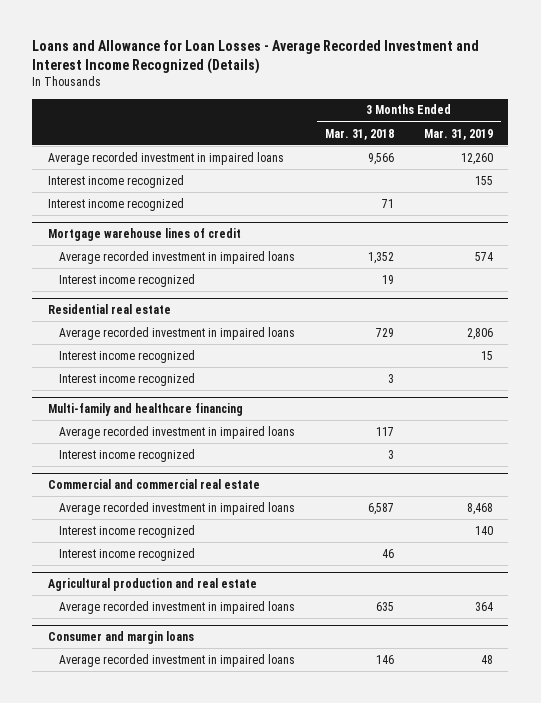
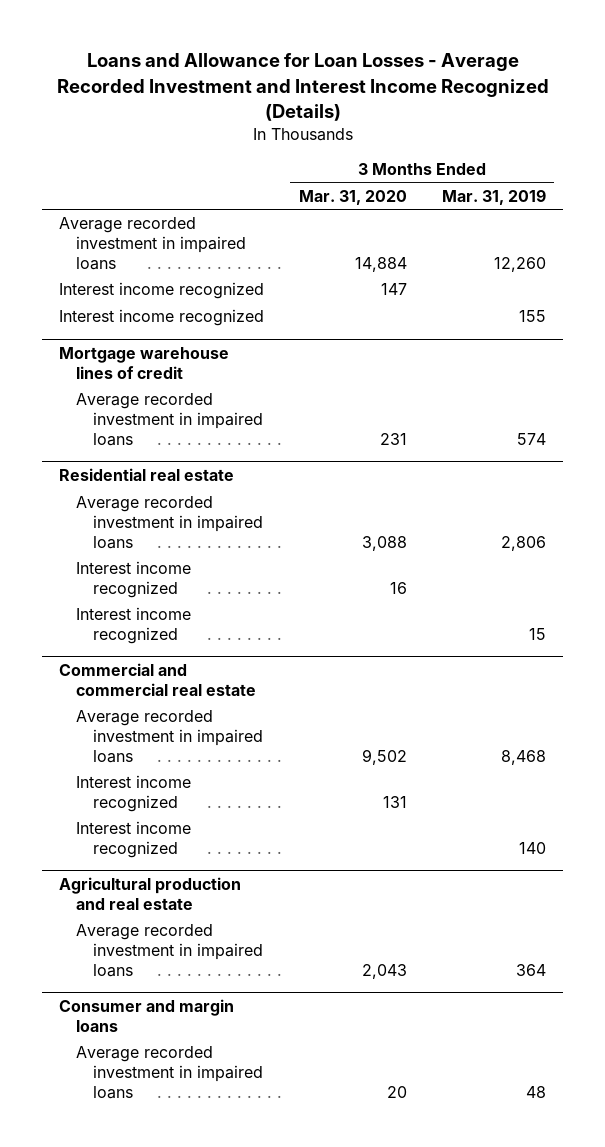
[325,128,395,140] Mar. 31, 2018 -> none
none -> [299,189,408,205] Mar. 31, 2020
[47,174,184,188] Interest income recognized -> [59,309,265,327] Interest income recognized
[58,273,195,287] Interest income recognized -> none
[47,402,243,416] Multi-family and healthcare financing -> none
[58,425,295,439] Average recorded investment in impaired loans -> none
[58,448,195,462] Interest income recognized -> none
[58,349,195,363] Interest income recognized -> [76,607,192,645] Interest income recognized
[58,524,195,538] Interest income recognized -> [76,821,192,859] Interest income recognized

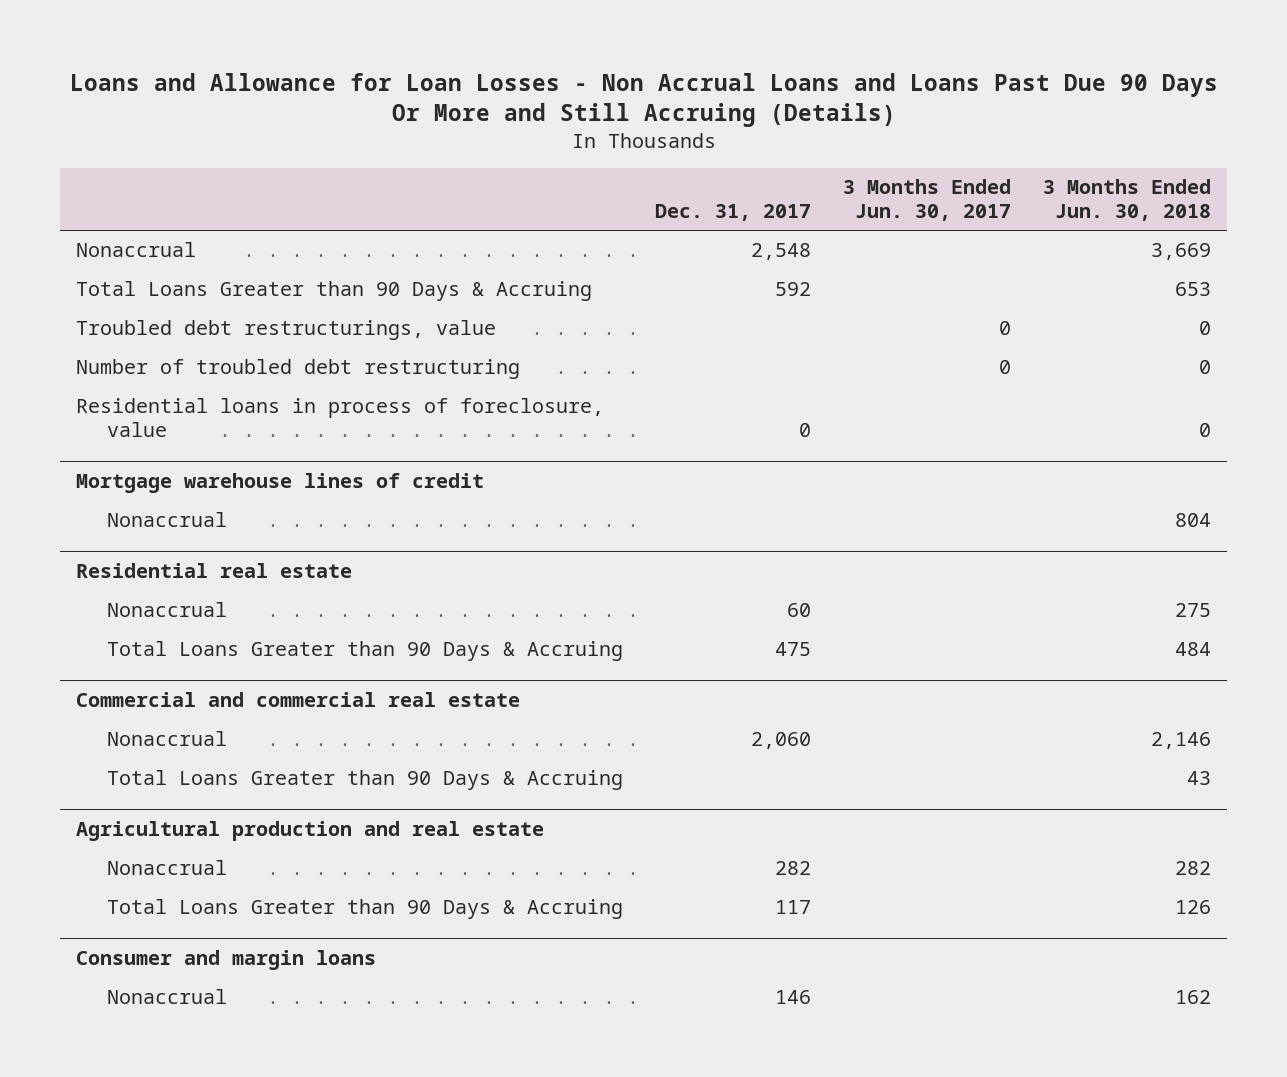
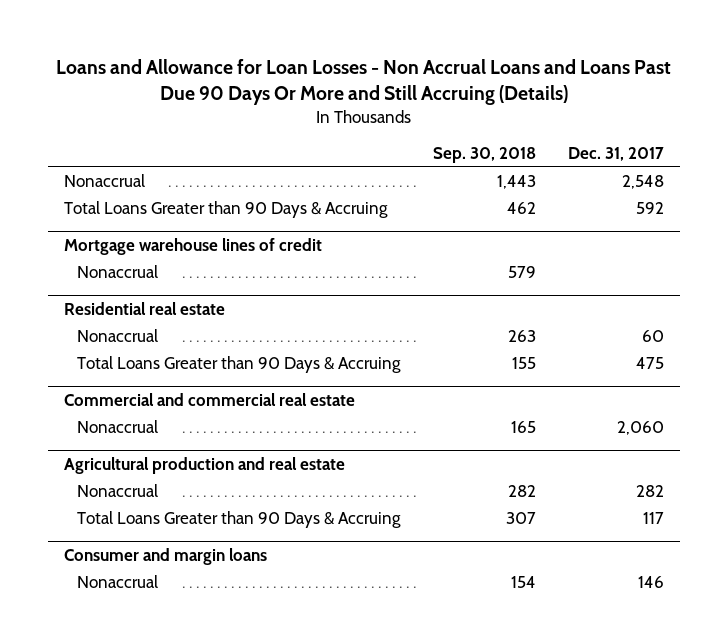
[842,179,1011,222] 3 Months Ended Jun. 30, 2017 -> none
[1042,179,1211,222] 3 Months Ended Jun. 30, 2018 -> none
none -> [432,147,536,164] Sep. 30, 2018
[76,320,497,341] Troubled debt restructurings, value -> none
[76,359,521,380] Number of troubled debt restructuring -> none
[76,398,605,438] Residential loans in process of foreclosure, value -> none
[106,770,623,791] Total Loans Greater than 90 Days & Accruing -> none

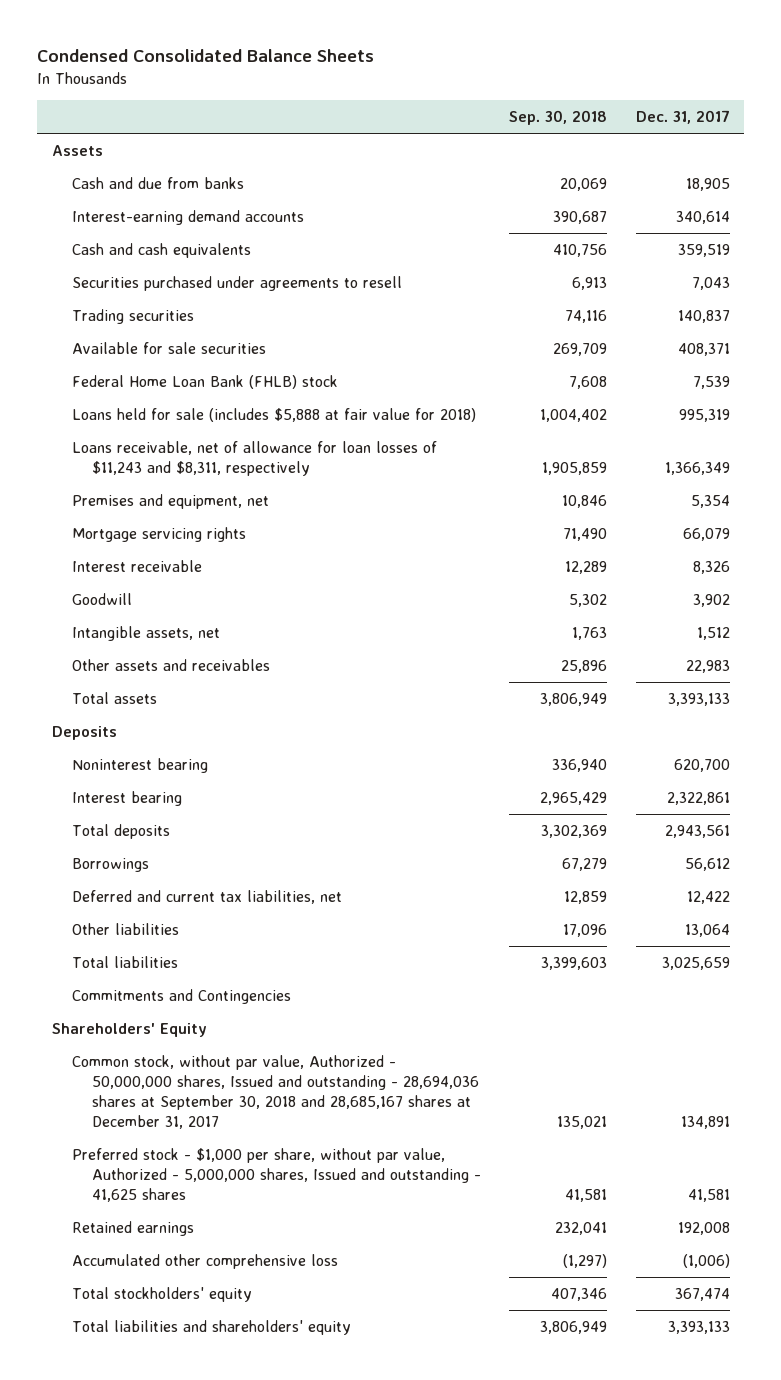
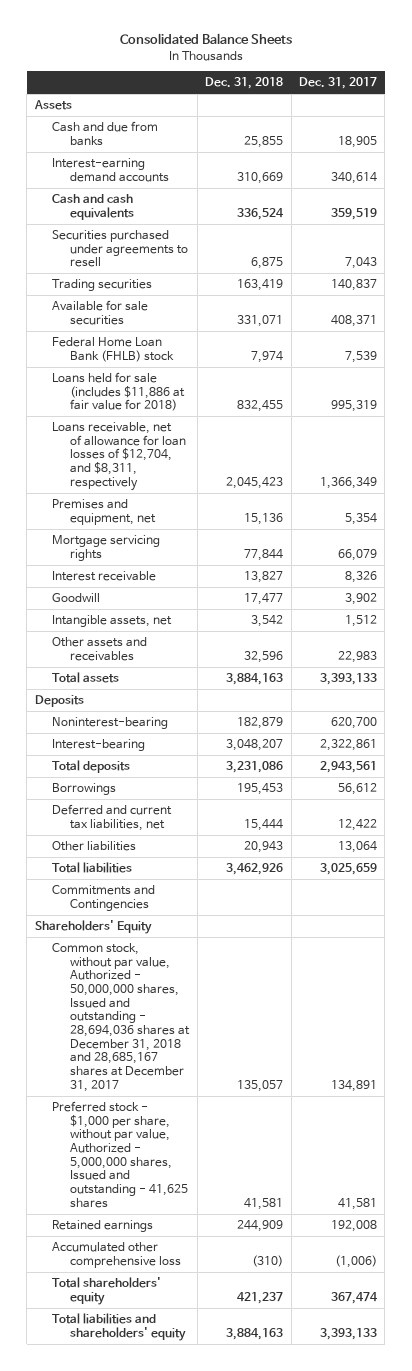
[37,49,375,63] Condensed Consolidated Balance Sheets -> [119,33,292,45] Consolidated Balance Sheets
[509,110,608,126] Sep. 30, 2018 -> none
none -> [205,77,284,90] Dec. 31, 2018
[71,407,476,422] Loans held for sale (includes $5,888 at fair value for 2018) -> [52,372,186,412] Loans held for sale (includes $11,886 at fair value for 2018)
[71,440,437,476] Loans receivable, net of allowance for loan losses of $11,243 and $8,311, respectively -> [52,422,187,491] Loans receivable, net of allowance for loan losses of $12,704, and $8,311, respectively
[71,757,208,773] Noninterest bearing -> [52,717,169,730] Noninterest-bearing
[71,790,182,806] Interest bearing -> [52,739,146,752] Interest-bearing
[71,1054,479,1129] Common stock, without par value, Authorized - 50,000,000 shares, Issued and outstanding - 28,694,036 shares at September 30, 2018 and 28,685,167 shares at December 31, 2017 -> [52,943,191,1092] Common stock, without par value, Authorized - 50,000,000 shares, Issued and outstanding - 28,694,036 shares at December 31, 2018 and 28,685,167 shares at December 31, 2017
[71,1286,252,1302] Total stockholders' equity -> [52,1277,162,1305] Total shareholders' equity

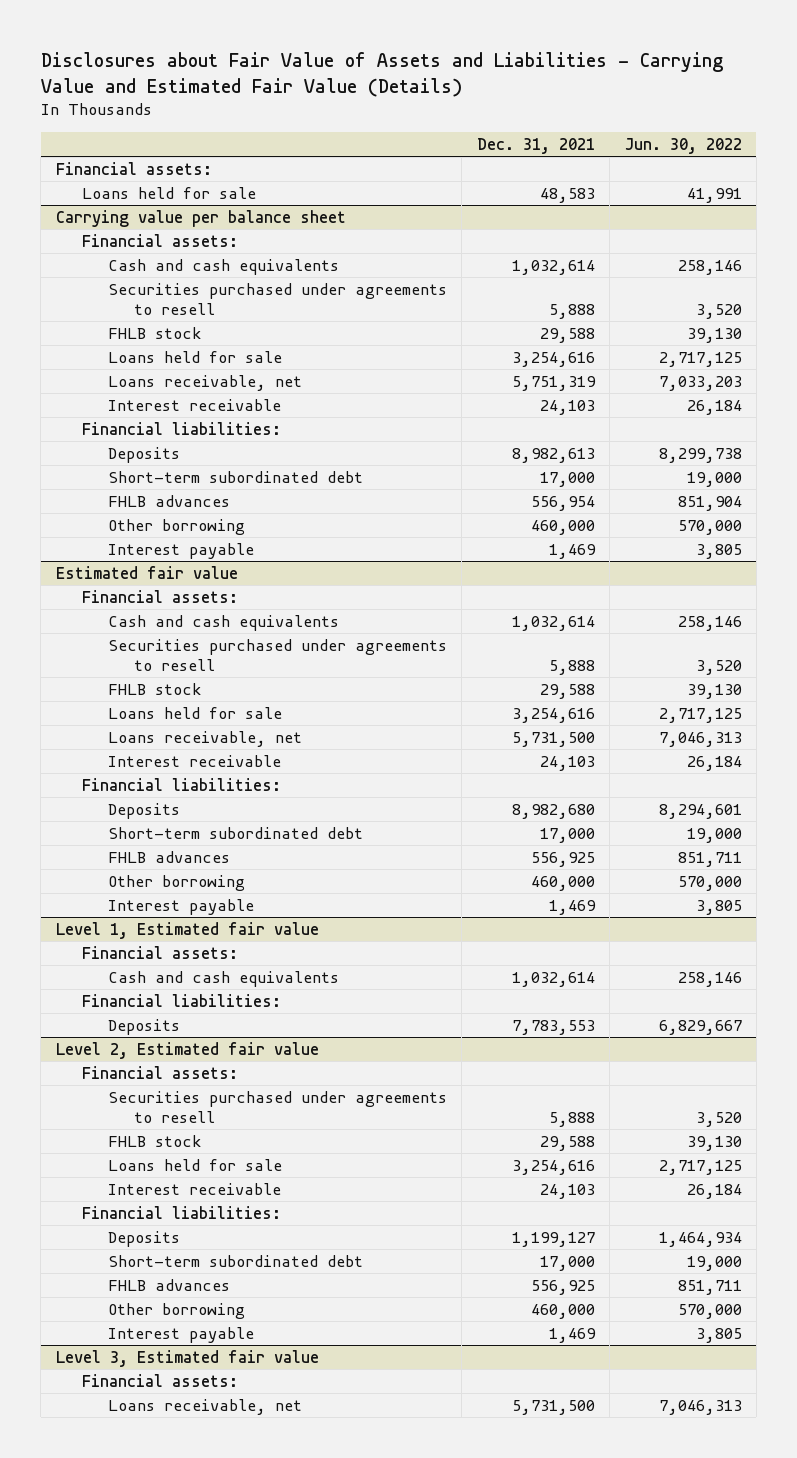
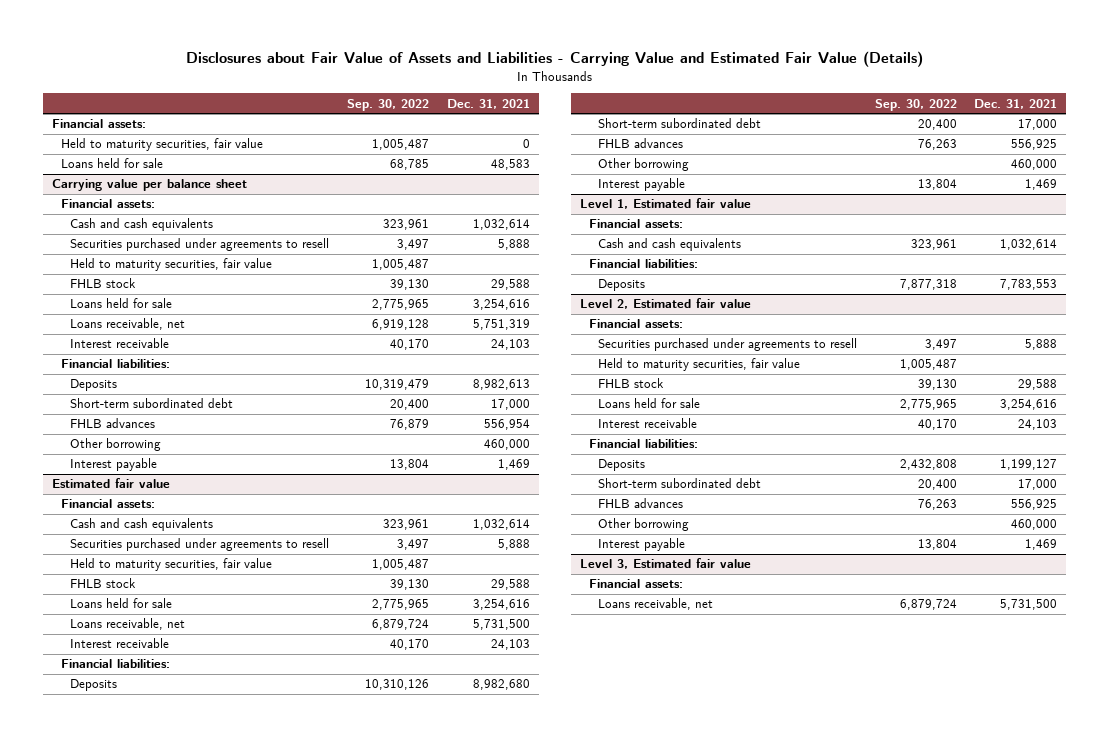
[624,137,742,154] Jun. 30, 2022 -> none
none -> [346,98,429,111] Sep. 30, 2022
none -> [61,138,264,152] Held to maturity securities, fair value
none -> [70,258,273,272] Held to maturity securities, fair value
none -> [70,558,273,572] Held to maturity securities, fair value
none -> [597,358,800,372] Held to maturity securities, fair value

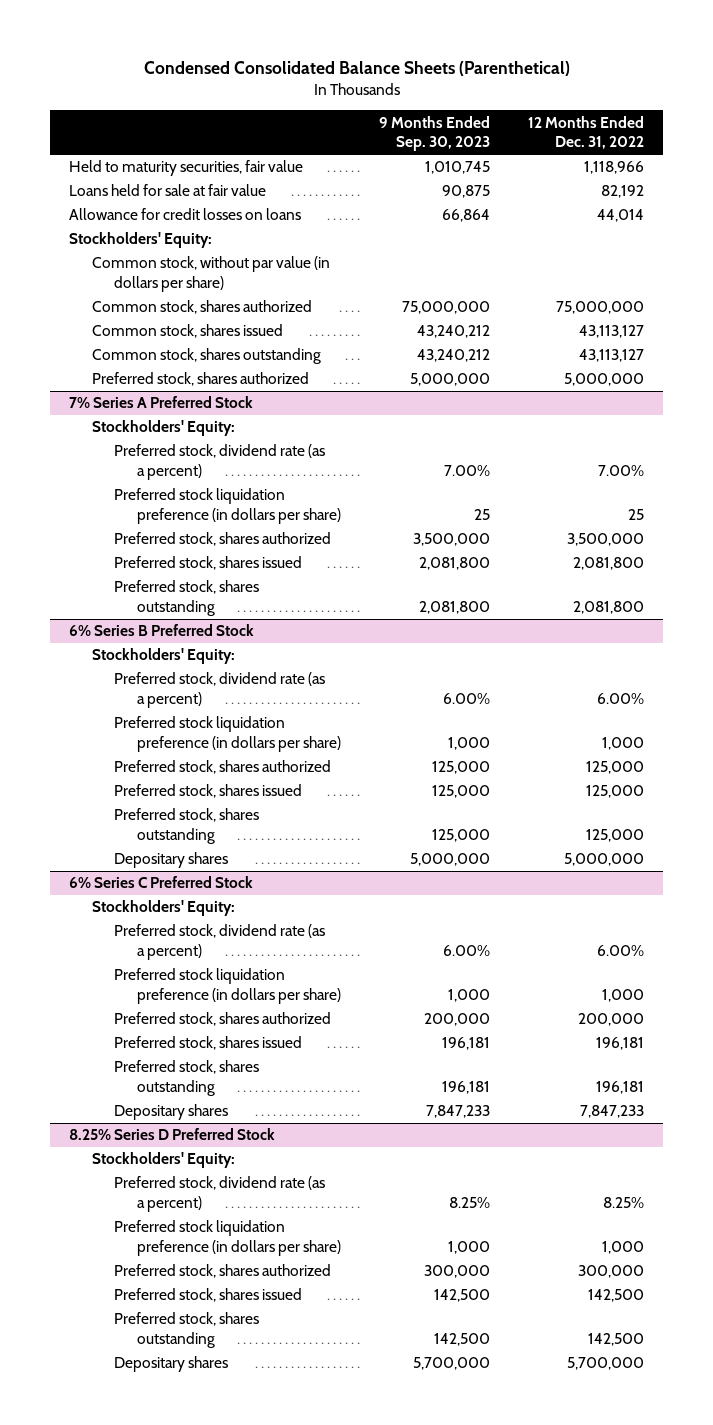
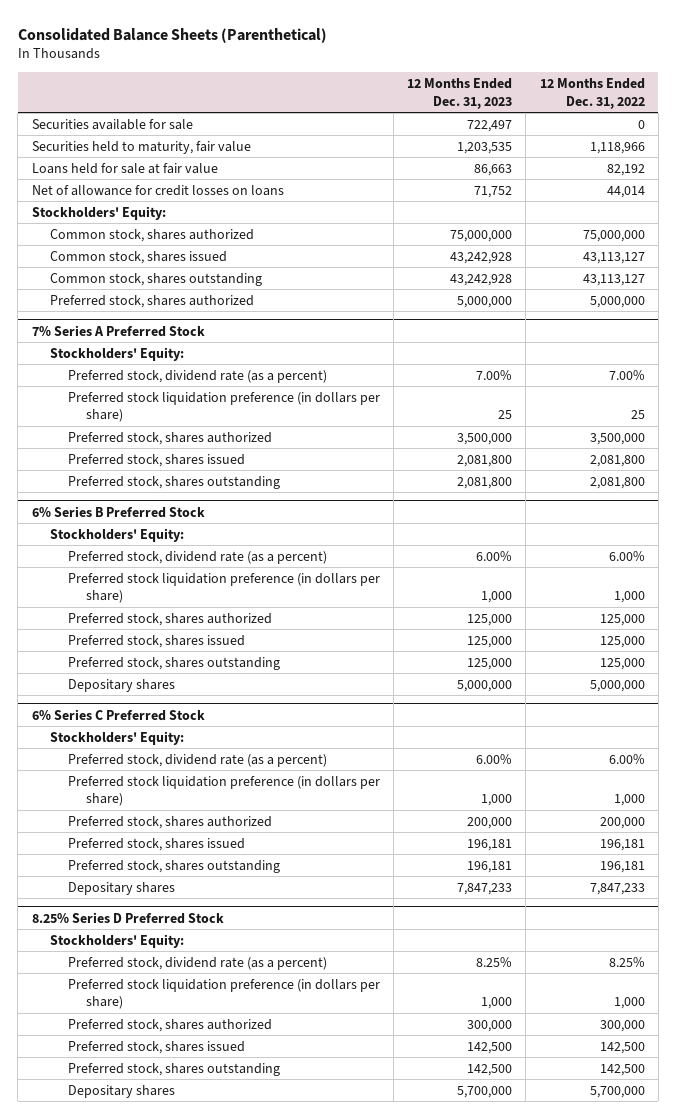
[143,61,570,77] Condensed Consolidated Balance Sheets (Parenthetical) -> [17,27,327,43] Consolidated Balance Sheets (Parenthetical)
[378,115,490,152] 9 Months Ended Sep. 30, 2023 -> none
none -> [407,78,513,109] 12 Months Ended Dec. 31, 2023
none -> [31,118,193,130] Securities available for sale
[69,160,304,177] Held to maturity securities, fair value -> [31,140,251,154] Securities held to maturity, fair value
[69,208,302,221] Allowance for credit losses on loans -> [31,184,284,196] Net of allowance for credit losses on loans
[91,256,330,293] Common stock, without par value (in dollars per share) -> none

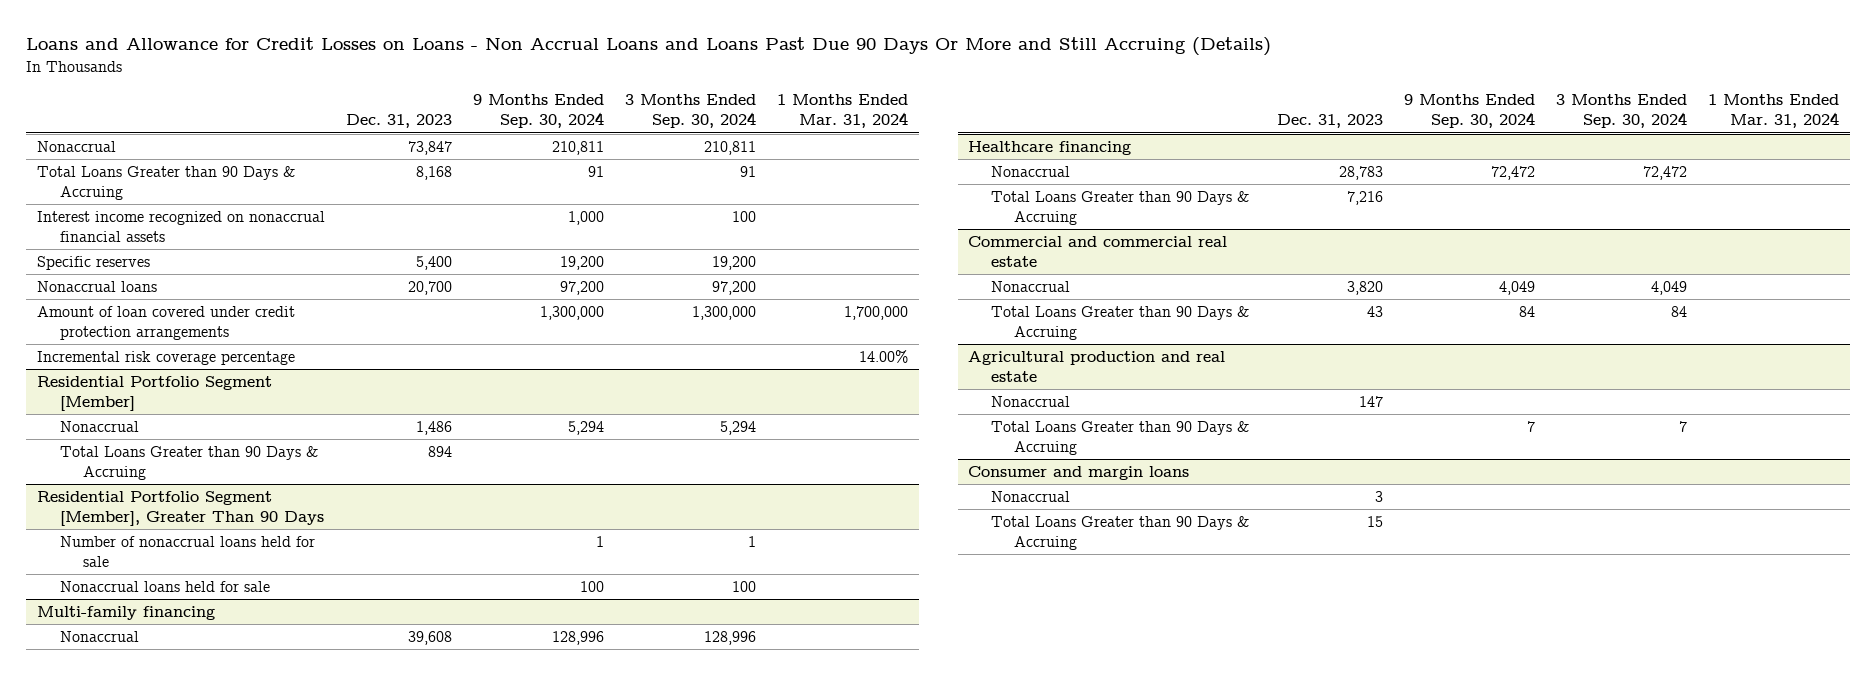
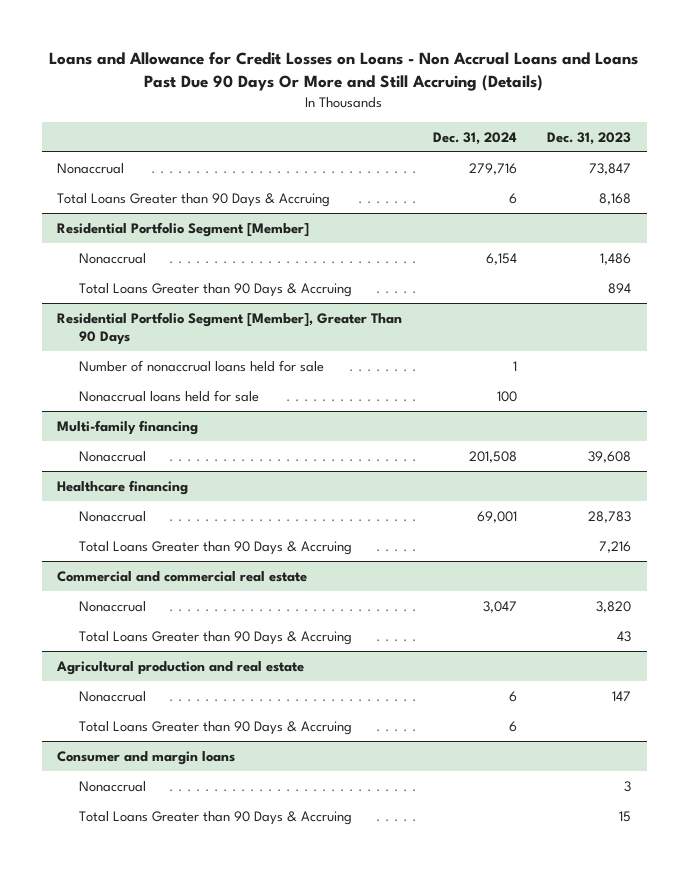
[472,94,604,129] 9 Months Ended Sep. 30, 2024 -> none
[624,94,756,129] 3 Months Ended Sep. 30, 2024 -> none
[776,94,908,129] 1 Months Ended Mar. 31, 2024 -> none
none -> [432,131,517,145] Dec. 31, 2024
[36,211,325,243] Interest income recognized on nonaccrual financial assets -> none
[36,256,150,271] Specific reserves -> none
[36,281,157,293] Nonaccrual loans -> none
[36,306,295,341] Amount of loan covered under credit protection arrangements -> none
[36,351,295,366] Incremental risk coverage percentage -> none

